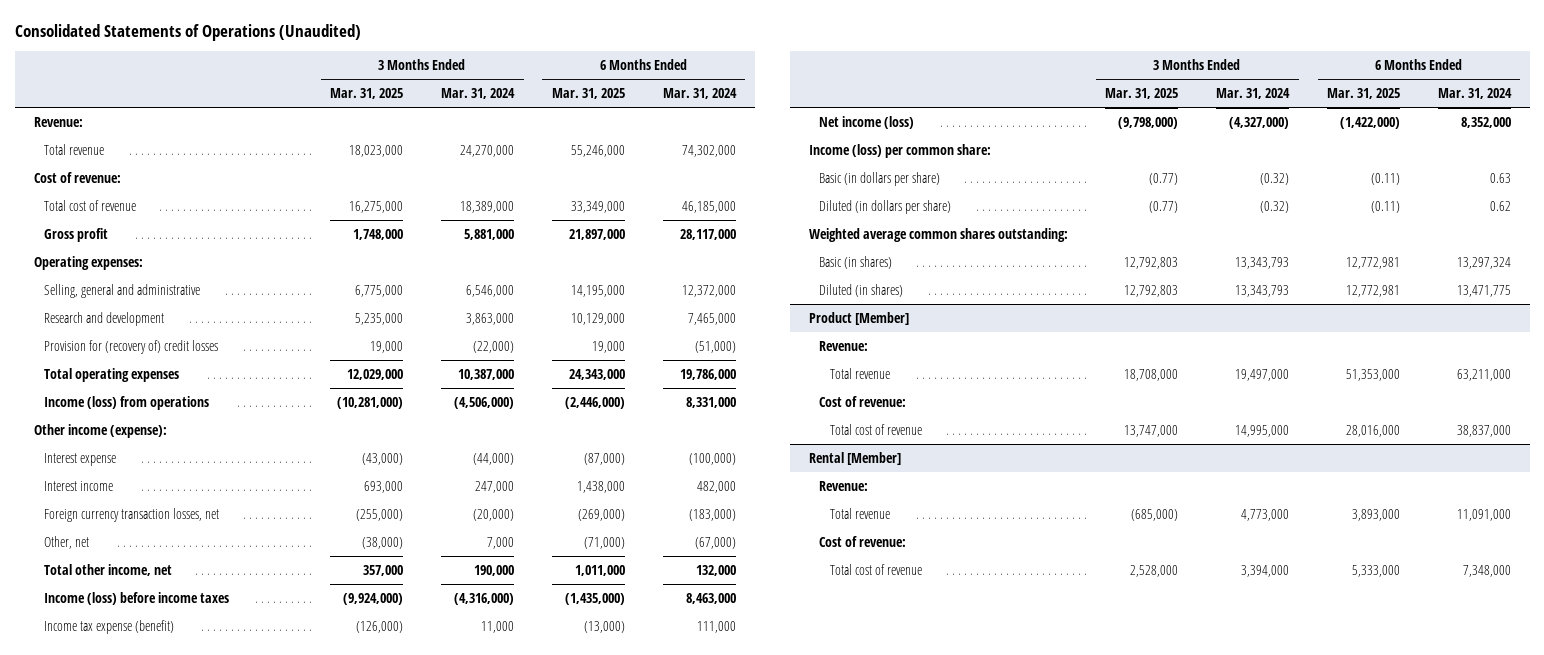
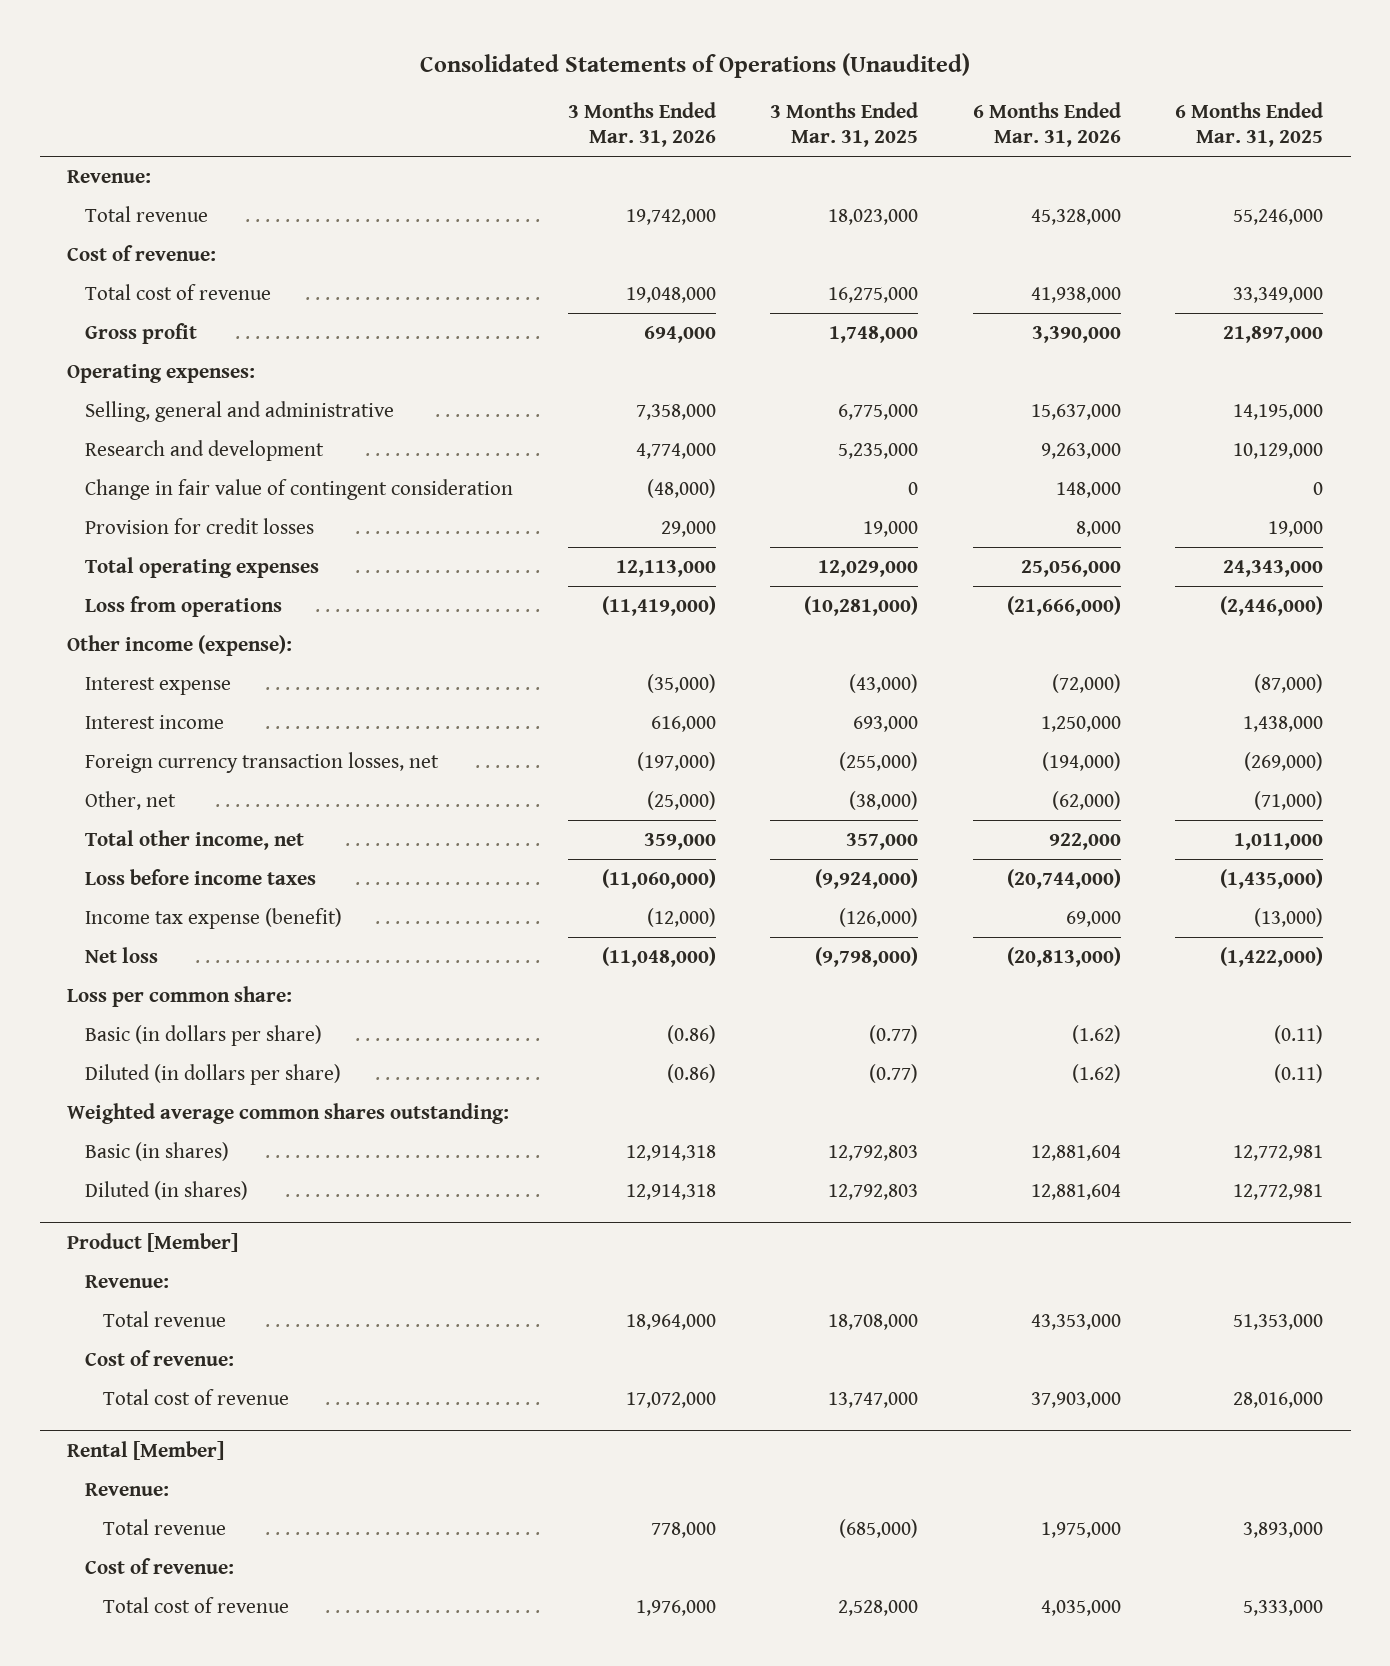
[441,88,516,100] Mar. 31, 2024 -> none
[662,88,737,100] Mar. 31, 2024 -> none
none -> [567,101,716,148] 3 Months Ended Mar. 31, 2026
none -> [972,101,1121,148] 6 Months Ended Mar. 31, 2026
none -> [85,478,514,500] Change in fair value of contingent consideration
[44,340,219,355] Provision for (recovery of) credit losses -> [85,517,315,534] Provision for credit losses
[44,396,210,411] Income (loss) from operations -> [85,595,283,617] Loss from operations
[44,592,230,606] Income (loss) before income taxes -> [85,868,317,885] Loss before income taxes
[819,116,915,130] Net income (loss) -> [85,946,159,963] Net loss
[808,144,991,159] Income (loss) per common share: -> [67,985,293,1007] Loss per common share:

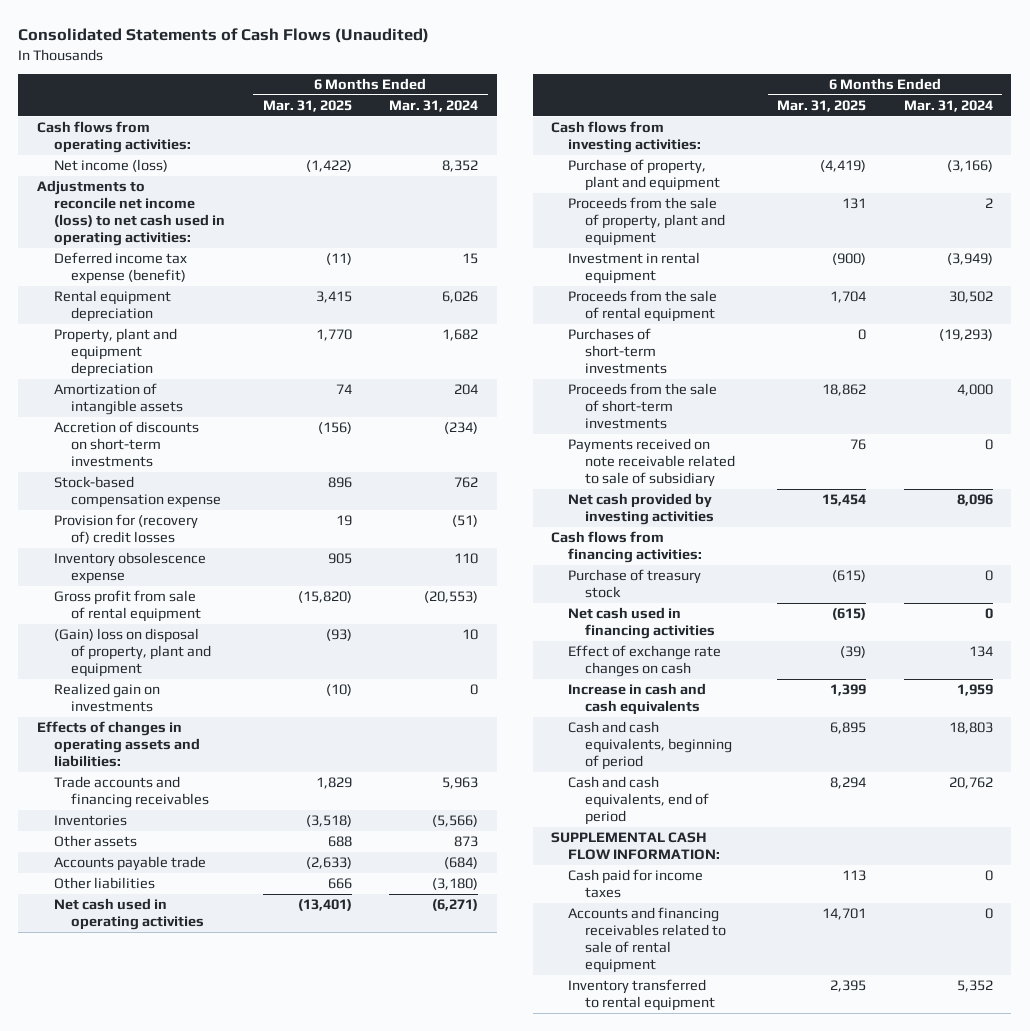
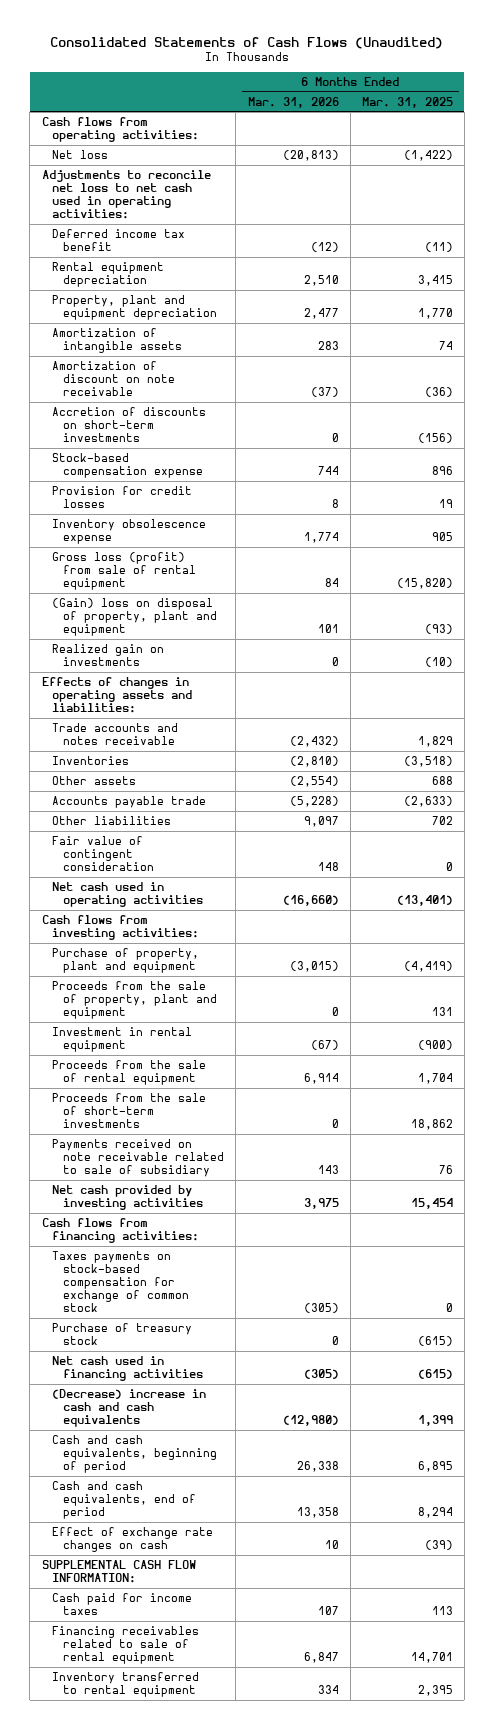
[389,99,479,112] Mar. 31, 2024 -> none
none -> [247,96,339,108] Mar. 31, 2026
[53,159,168,173] Net income (loss) -> [52,149,109,159] Net loss
[36,180,225,247] Adjustments to reconcile net income (loss) to net cash used in operating activities: -> [41,169,211,220] Adjustments to reconcile net loss to net cash used in operating activities:
[53,252,187,285] Deferred income tax expense (benefit) -> [52,228,186,251] Deferred income tax benefit
none -> [52,360,176,396] Amortization of discount on note receivable
[53,514,198,545] Provision for (recovery of) credit losses -> [52,485,193,508] Provision for credit losses
[53,590,201,623] Gross profit from sale of rental equipment -> [52,551,197,590] Gross loss (profit) from sale of rental equipment
[53,776,209,809] Trade accounts and financing receivables -> [52,722,179,745] Trade accounts and notes receivable
[327,878,352,890] 666 -> [431,815,453,825] 702
none -> [52,835,155,871] Fair value of contingent consideration
[568,328,668,375] Purchases of short-term investments -> none
none -> [52,1250,190,1313] Taxes payments on stock-based compensation for exchange of common stock
[568,683,707,716] Increase in cash and cash equivalents -> [52,1388,207,1427] (Decrease) increase in cash and cash equivalents
[568,645,722,678] Effect of exchange rate changes on cash -> [52,1526,214,1552] Effect of exchange rate changes on cash
[568,907,727,974] Accounts and financing receivables related to sale of rental equipment -> [52,1625,200,1664] Financing receivables related to sale of rental equipment

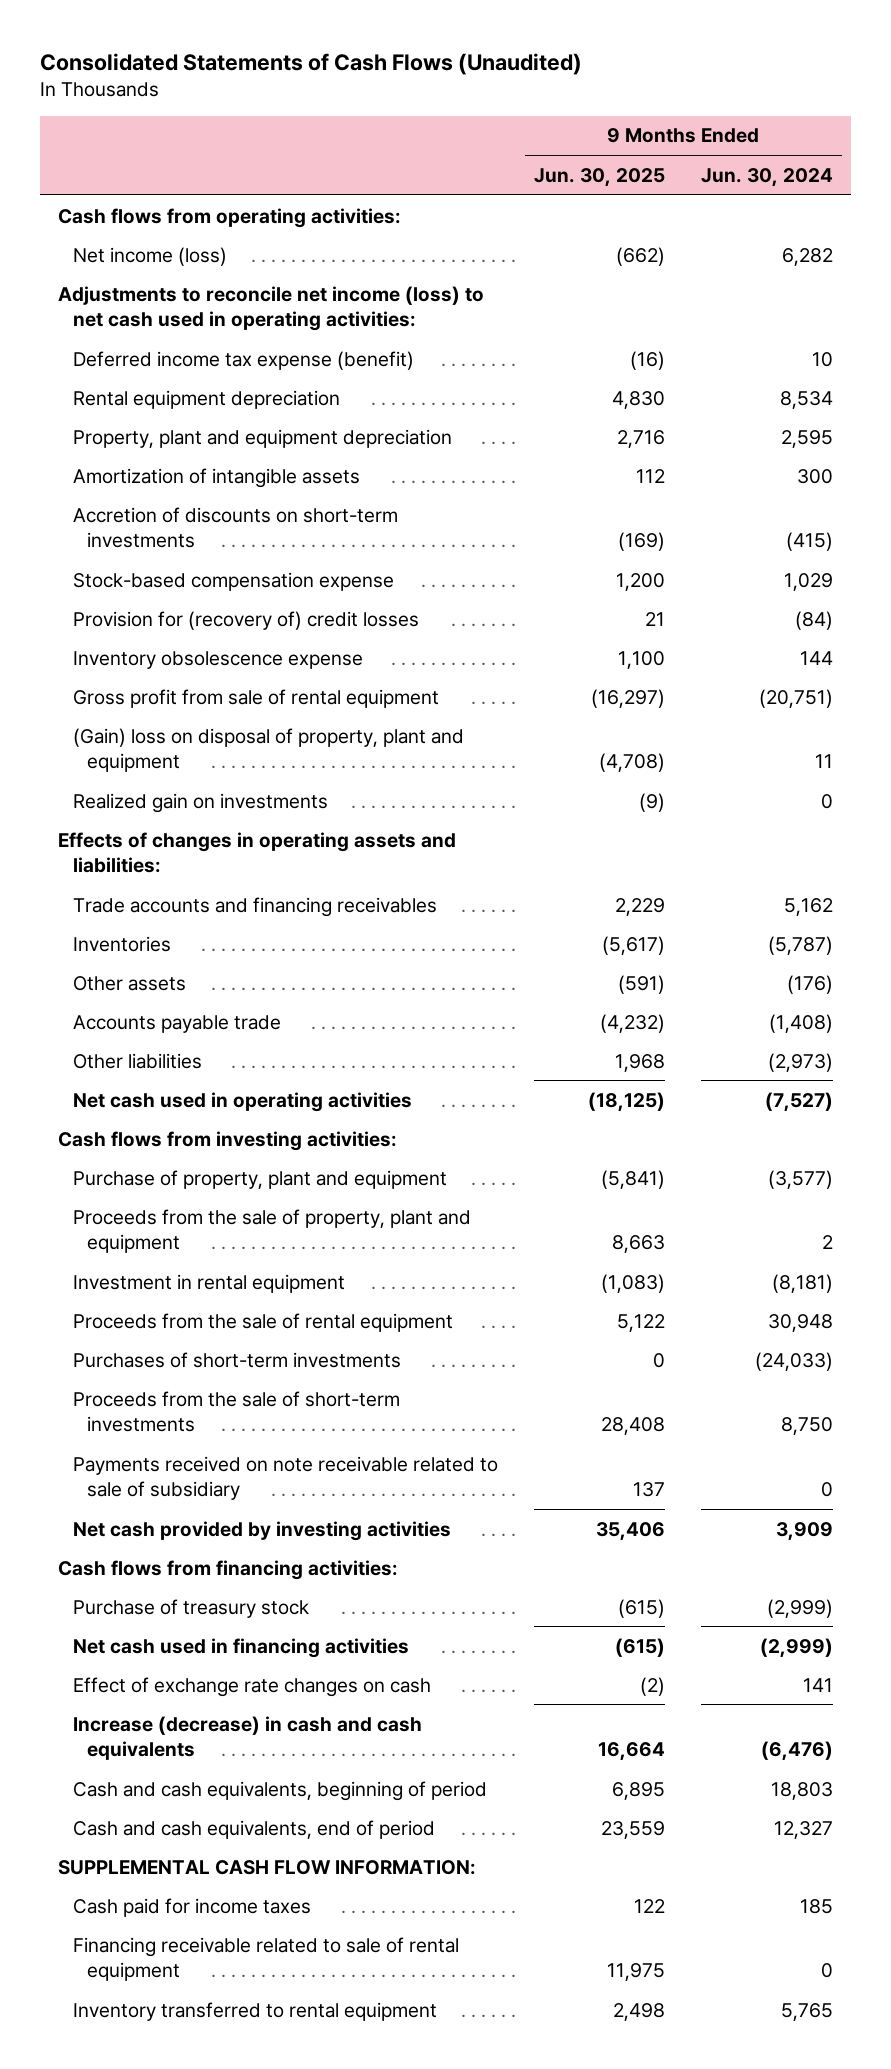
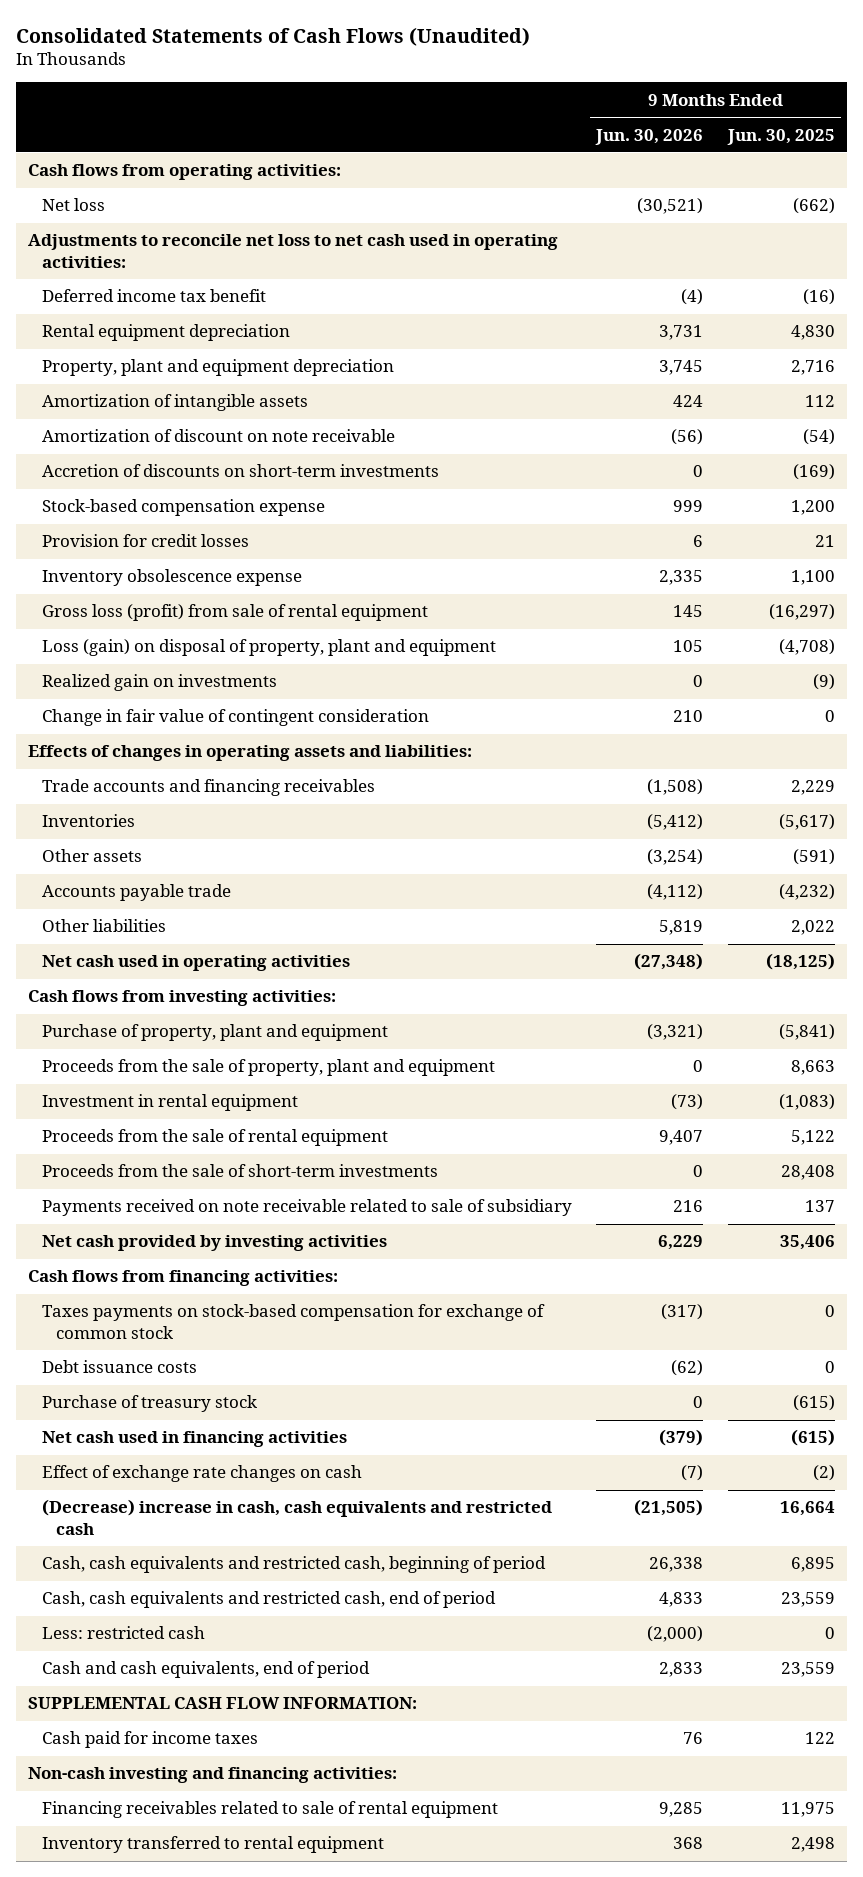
[700,167,833,187] Jun. 30, 2024 -> none
none -> [595,128,704,145] Jun. 30, 2026
[72,246,227,266] Net income (loss) -> [42,198,106,212] Net loss
[58,285,485,331] Adjustments to reconcile net income (loss) to net cash used in operating activities: -> [28,234,559,268] Adjustments to reconcile net loss to net cash used in operating activities:
[72,350,414,370] Deferred income tax expense (benefit) -> [42,289,267,303] Deferred income tax benefit
none -> [42,429,396,443] Amortization of discount on note receivable
[72,610,419,630] Provision for (recovery of) credit losses -> [42,534,250,548] Provision for credit losses
[72,688,439,708] Gross profit from sale of rental equipment -> [42,604,429,622] Gross loss (profit) from sale of rental equipment
[72,727,464,772] (Gain) loss on disposal of property, plant and equipment -> [42,639,497,657] Loss (gain) on disposal of property, plant and equipment
none -> [42,709,430,727] Change in fair value of contingent consideration
[614,1053,665,1072] 1,968 -> [790,920,835,936] 2,022
[72,1351,401,1368] Purchases of short-term investments -> none
none -> [42,1304,546,1339] Taxes payments on stock-based compensation for exchange of common stock
none -> [42,1360,198,1374] Debt issuance costs
[72,1715,422,1760] Increase (decrease) in cash and cash equivalents -> [42,1499,553,1535] (Decrease) increase in cash, cash equivalents and restricted cash
[72,1780,487,1801] Cash and cash equivalents, beginning of period -> [42,1556,547,1574] Cash, cash equivalents and restricted cash, beginning of period
none -> [42,1591,497,1609] Cash, cash equivalents and restricted cash, end of period
none -> [42,1626,206,1640] Less: restricted cash
none -> [28,1767,398,1784] Non-cash investing and financing activities:
[72,1936,459,1981] Financing receivable related to sale of rental equipment -> [42,1801,499,1819] Financing receivables related to sale of rental equipment

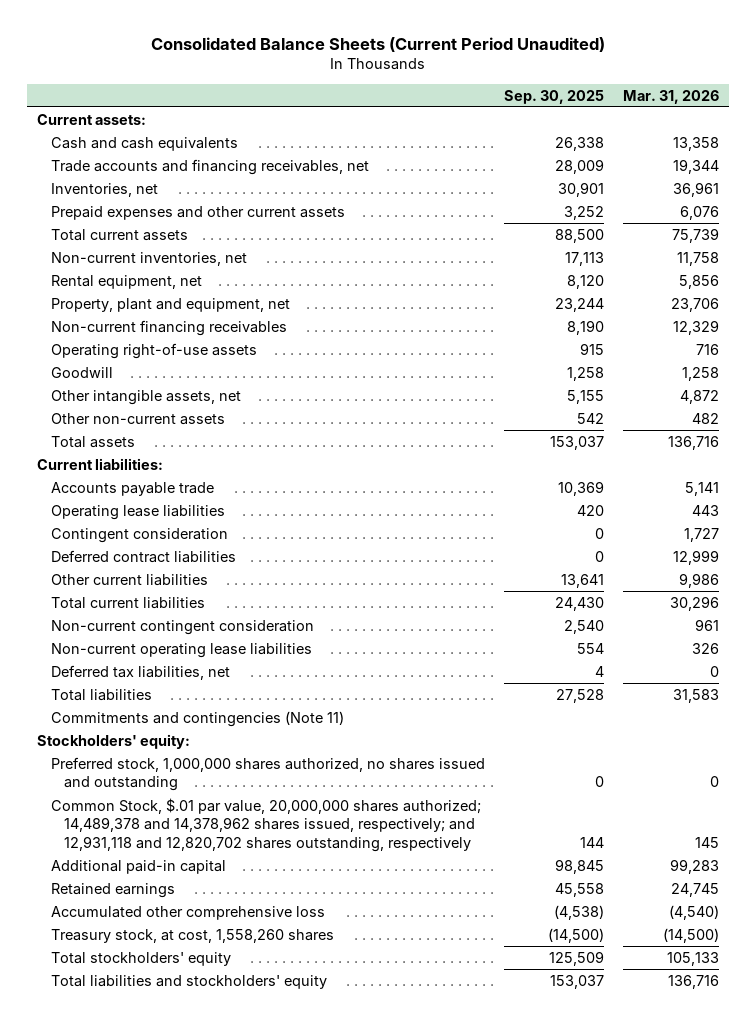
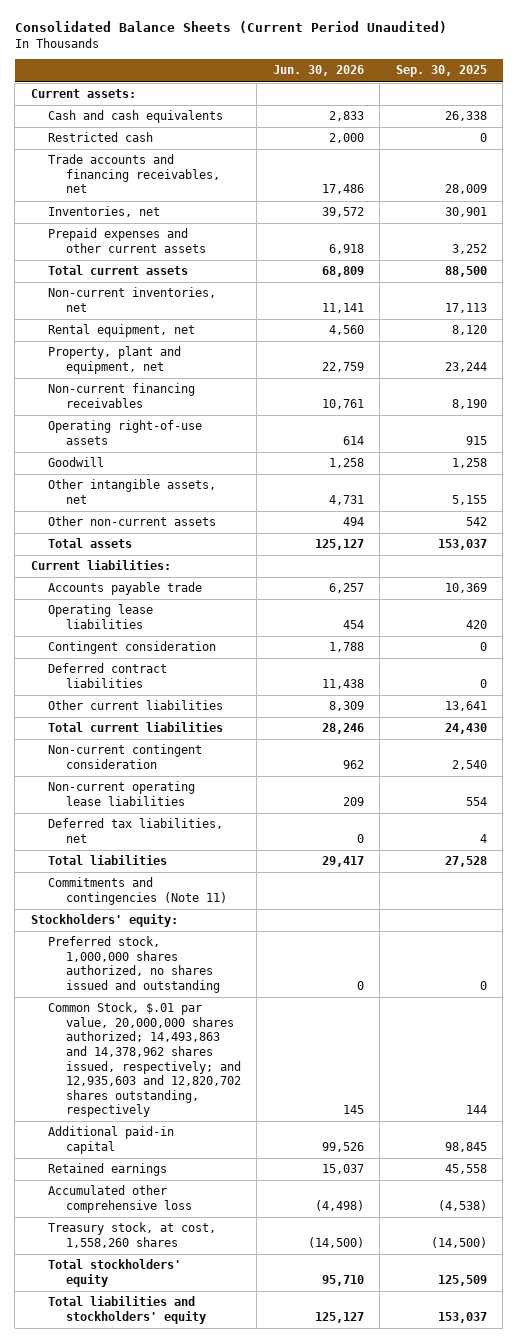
[623,89,720,104] Mar. 31, 2026 -> none
none -> [272,65,364,77] Jun. 30, 2026
none -> [48,132,154,143] Restricted cash
[50,797,481,853] Common Stock, $.01 par value, 20,000,000 shares authorized; 14,489,378 and 14,378,962 shares issued, respectively; and 12,931,118 and 12,820,702 shares outstanding, respectively -> [48,1002,242,1118] Common Stock, $.01 par value, 20,000,000 shares authorized; 14,493,863 and 14,378,962 shares issued, respectively; and 12,935,603 and 12,820,702 shares outstanding, respectively

